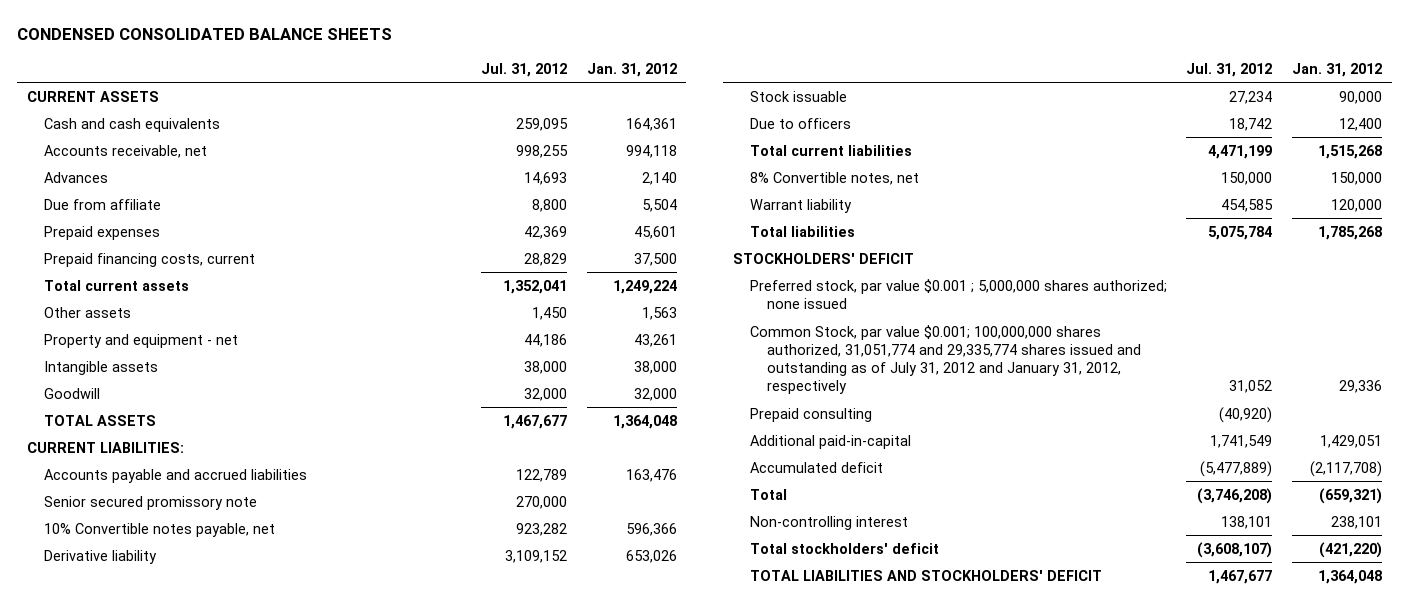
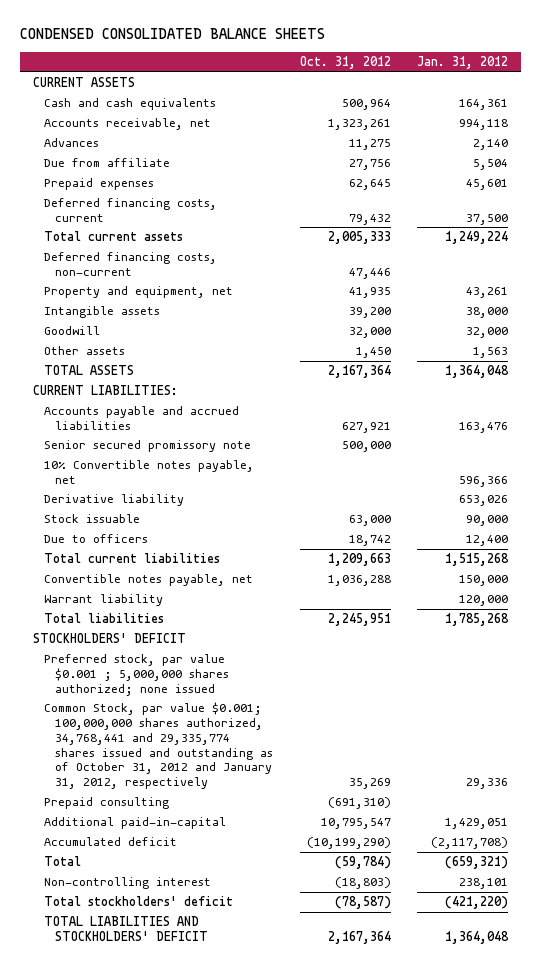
[481,62,568,77] Jul. 31, 2012 -> none
none -> [299,56,391,70] Oct. 31, 2012
[44,252,256,267] Prepaid financing costs, current -> [43,198,217,222] Deferred financing costs, current
none -> [43,252,217,276] Deferred financing costs, non-current
[44,333,239,348] Property and equipment - net -> [43,286,233,299] Property and equipment, net
[44,306,132,318] Other assets -> [43,346,125,356] Other assets
[749,171,919,185] 8% Convertible notes, net -> [43,574,253,587] Convertible notes payable, net
[749,324,1141,395] Common Stock, par value $0.001; 100,000,000 shares authorized, 31,051,774 and 29,335,774 shares issued and outstanding as of July 31, 2012 and January 31, 2012, respectively -> [43,702,274,790] Common Stock, par value $0.001; 100,000,000 shares authorized, 34,768,441 and 29,335,774 shares issued and outstanding as of October 31, 2012 and January 31, 2012, respectively

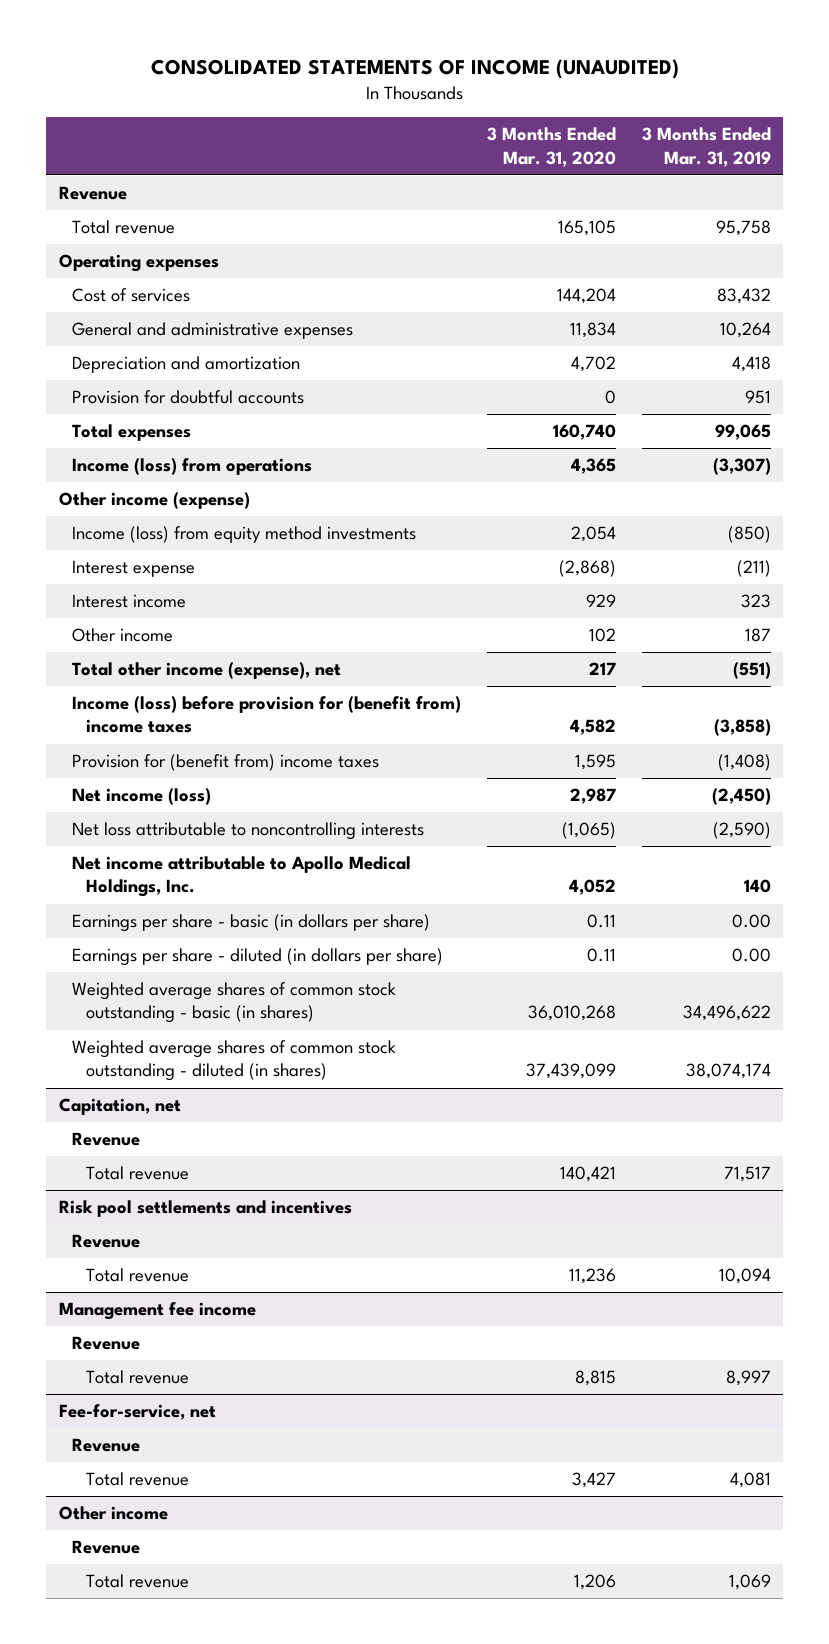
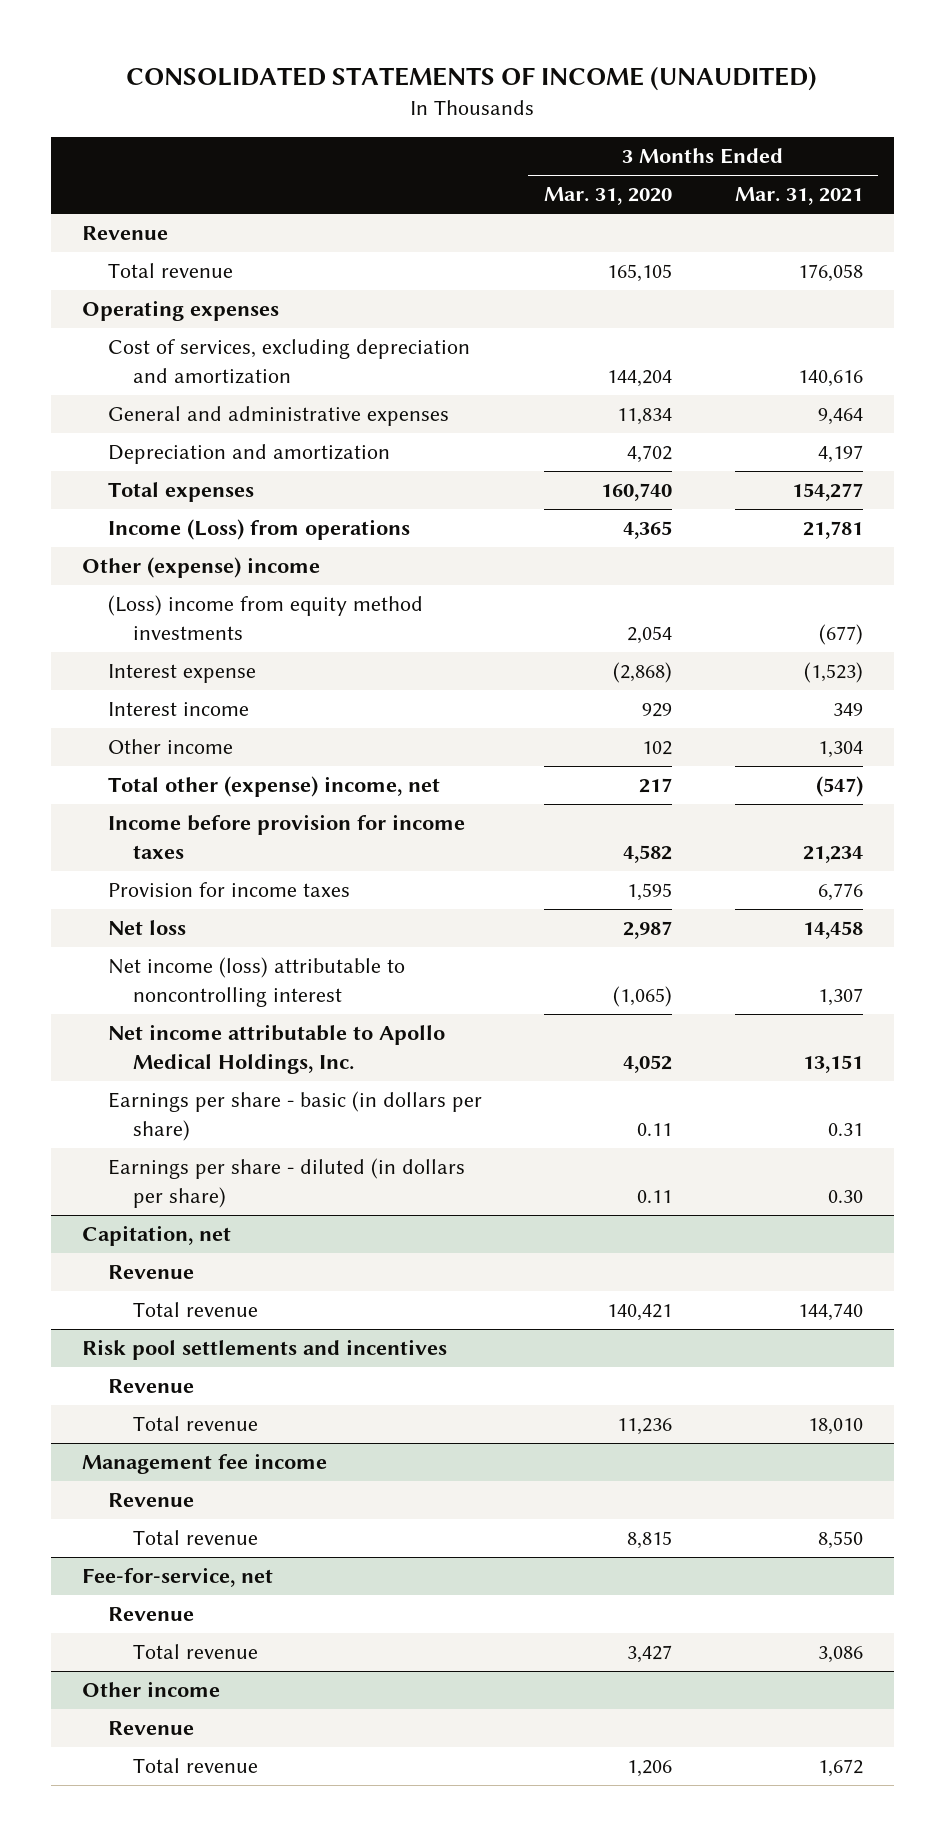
[641,127,771,167] 3 Months Ended Mar. 31, 2019 -> none
none -> [734,187,863,206] Mar. 31, 2021
[72,288,191,303] Cost of services -> [107,339,470,384] Cost of services, excluding depreciation and amortization
[72,390,305,405] Provision for doubtful accounts -> none
[72,458,313,476] Income (loss) from operations -> [107,519,410,541] Income (Loss) from operations
[58,492,250,510] Other income (expense) -> [81,557,320,579] Other (expense) income
[72,526,417,544] Income (loss) from equity method investments -> [107,595,423,640] (Loss) income from equity method investments
[72,662,342,680] Total other income (expense), net -> [107,776,440,798] Total other (expense) income, net
[72,696,462,734] Income (loss) before provision for (benefit from) income taxes -> [107,814,465,859] Income before provision for income taxes
[72,754,380,772] Provision for (benefit from) income taxes -> [107,882,350,898] Provision for income taxes
[72,788,212,806] Net income (loss) -> [107,920,186,936] Net loss
[72,822,425,841] Net loss attributable to noncontrolling interests -> [107,957,405,1007] Net income (loss) attributable to noncontrolling interest
[72,982,397,1024] Weighted average shares of common stock outstanding - basic (in shares) -> none
[72,1040,397,1082] Weighted average shares of common stock outstanding - diluted (in shares) -> none

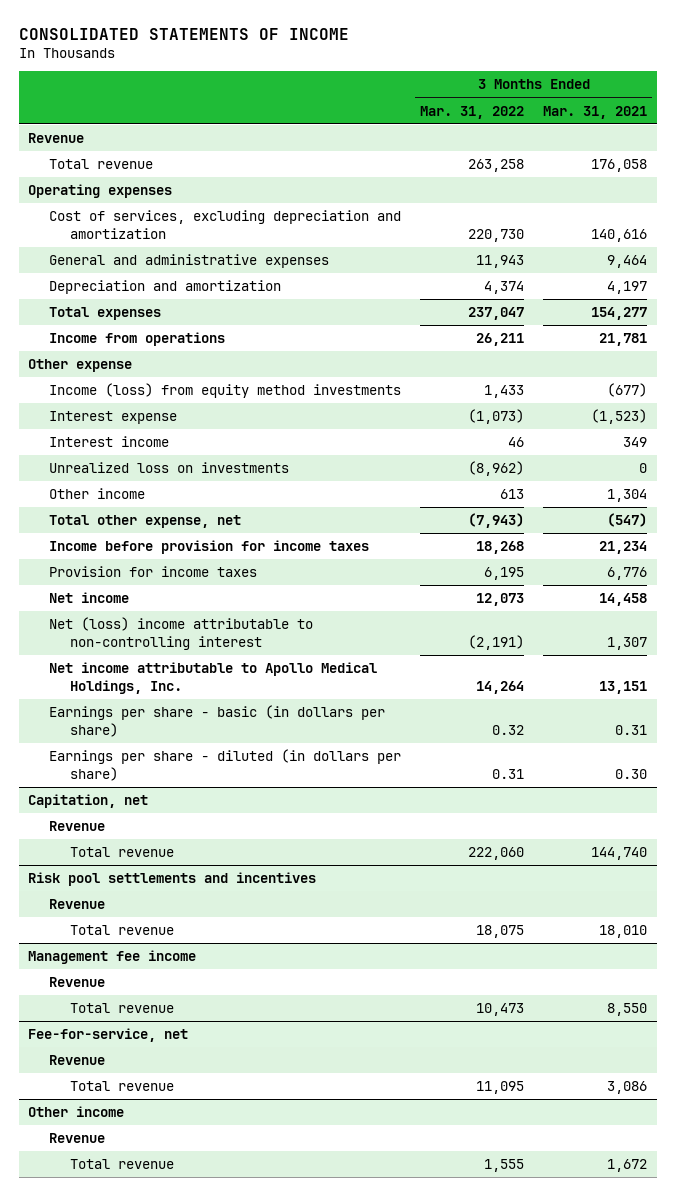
[126,65,818,91] CONSOLIDATED STATEMENTS OF INCOME (UNAUDITED) -> [18,27,349,40] CONSOLIDATED STATEMENTS OF INCOME
[544,187,673,206] Mar. 31, 2020 -> none
none -> [419,105,524,119] Mar. 31, 2022
[107,519,410,541] Income (Loss) from operations -> [48,332,225,347] Income from operations
[81,557,320,579] Other (expense) income -> [28,359,133,373] Other expense
[107,595,423,640] (Loss) income from equity method investments -> [48,383,401,399] Income (loss) from equity method investments
none -> [48,462,289,474] Unrealized loss on investments
[107,776,440,798] Total other (expense) income, net -> [48,515,241,529] Total other expense, net
[107,920,186,936] Net loss -> [48,592,129,604] Net income
[107,957,405,1007] Net income (loss) attributable to noncontrolling interest -> [48,617,313,650] Net (loss) income attributable to non-controlling interest

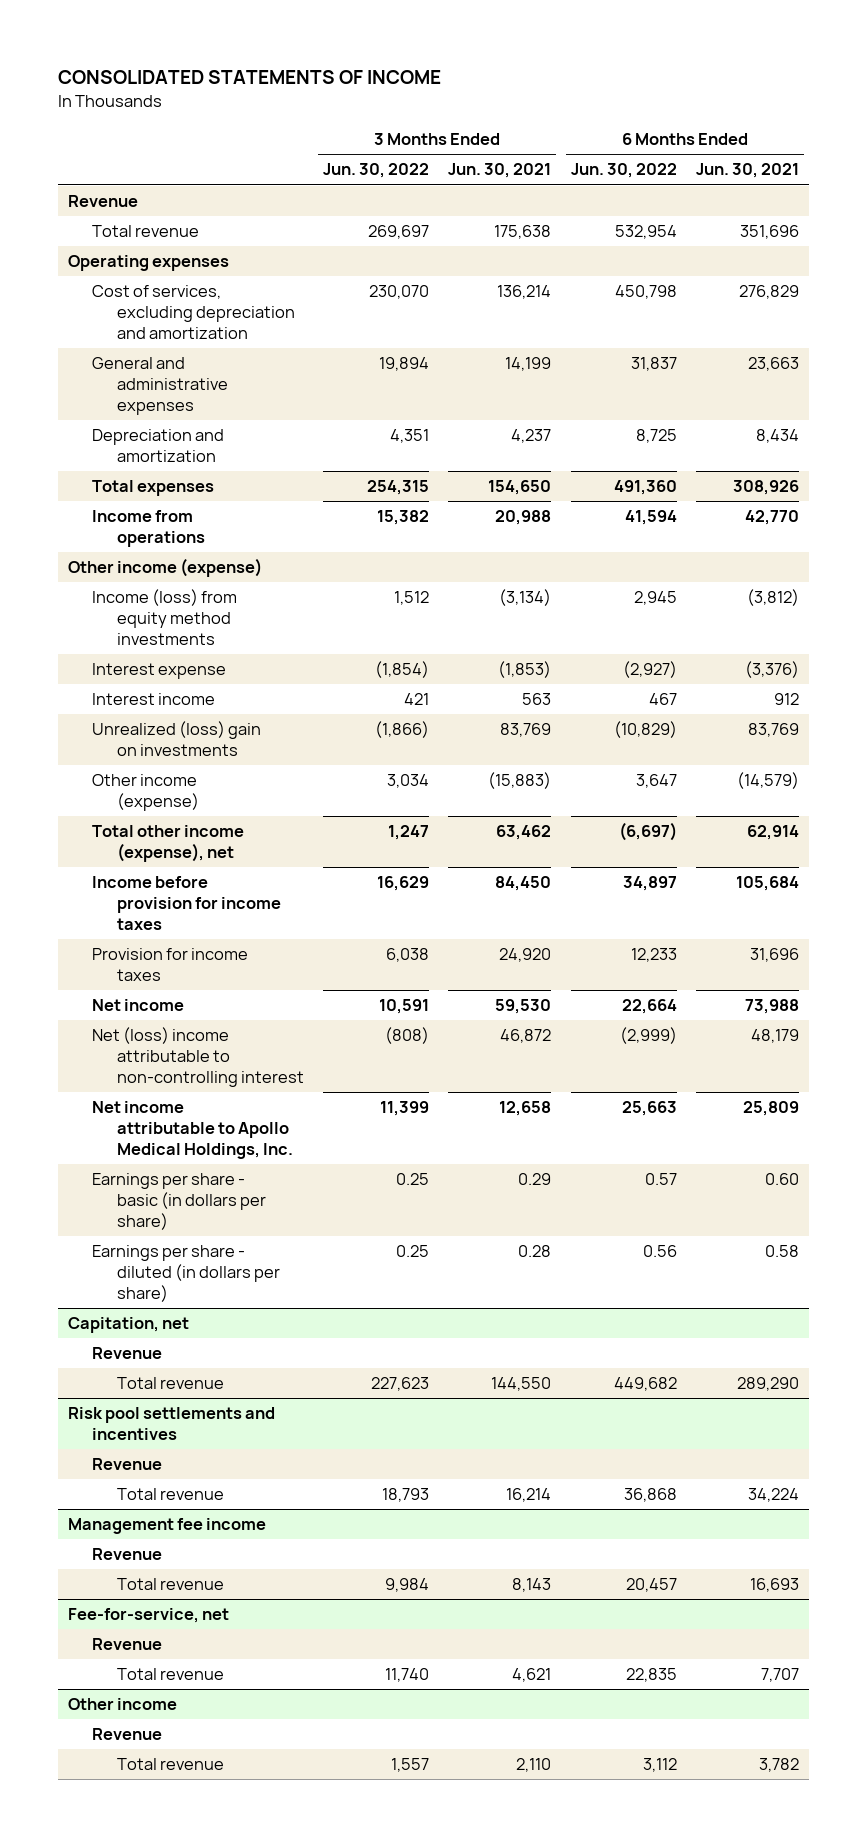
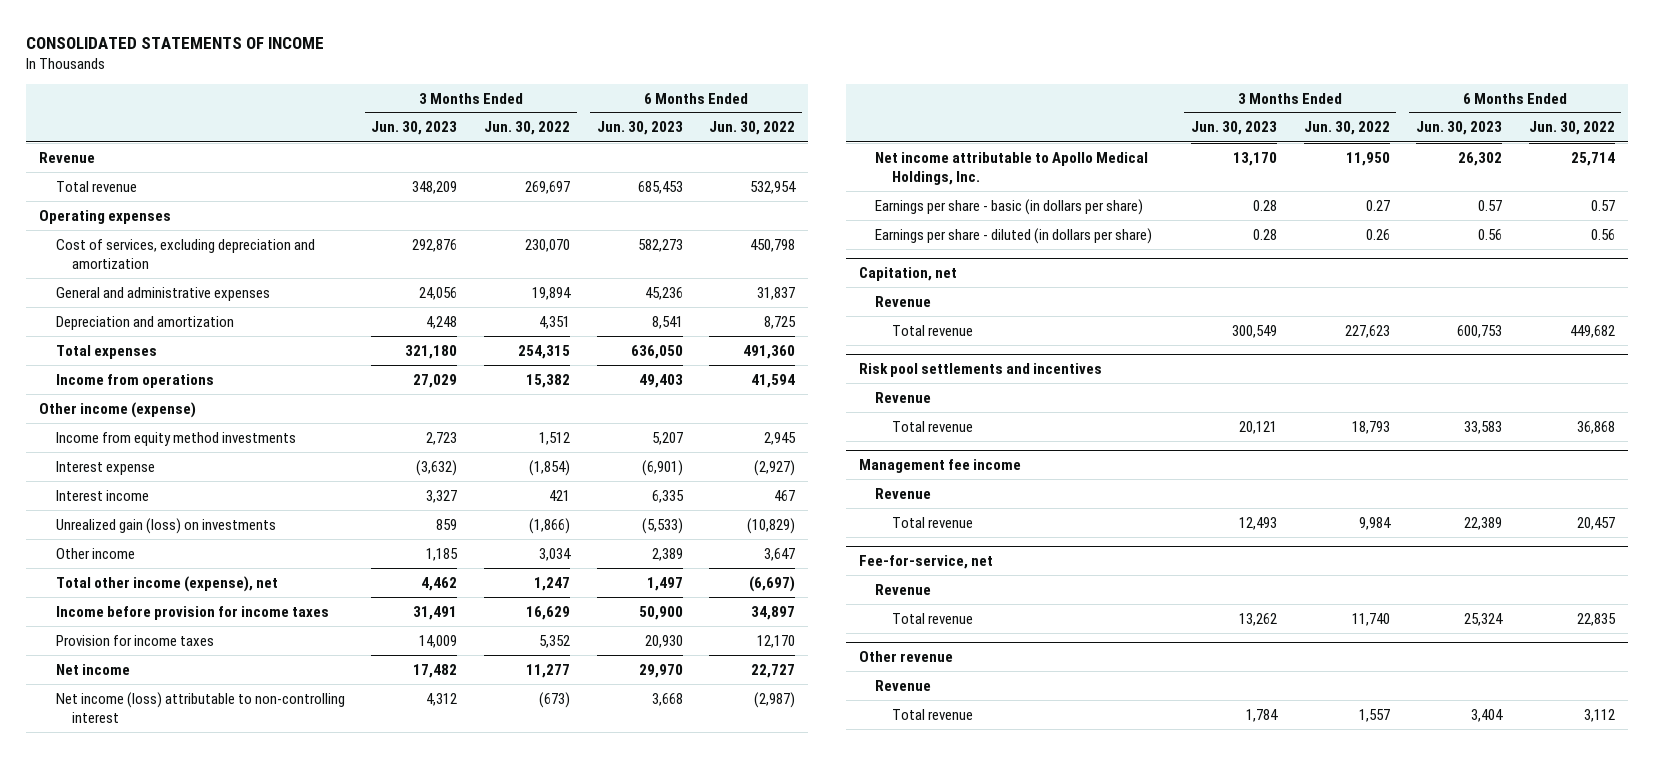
[448,163,552,179] Jun. 30, 2021 -> none
[696,163,800,179] Jun. 30, 2021 -> none
none -> [371,121,458,136] Jun. 30, 2023
none -> [596,121,683,136] Jun. 30, 2023
[92,589,238,646] Income (loss) from equity method investments -> [55,431,296,446] Income from equity method investments
[92,721,262,757] Unrealized (loss) gain on investments -> [55,517,276,534] Unrealized gain (loss) on investments
[92,774,199,812] Other income (expense) -> [55,547,135,559] Other income
[386,948,430,963] 6,038 -> [538,634,570,648] 5,352
[630,948,677,963] 12,233 -> [757,634,796,648] 12,170
[379,999,430,1015] 10,591 -> [525,663,570,678] 11,277
[621,999,677,1015] 22,664 -> [751,663,796,678] 22,727
[92,1027,304,1088] Net (loss) income attributable to non-controlling interest -> [55,691,345,723] Net income (loss) attributable to non-controlling interest
[385,1027,430,1045] (808) -> [538,691,570,708] (673)
[619,1027,677,1045] (2,999) -> [754,691,796,708] (2,987)
[380,1101,430,1117] 11,399 -> [1345,151,1390,166] 11,950
[621,1101,677,1117] 25,663 -> [1570,151,1615,166] 25,714
[396,1173,430,1186] 0.25 -> [1365,199,1390,211] 0.27
[396,1245,430,1258] 0.25 -> [1365,228,1390,240] 0.26
[67,1698,177,1711] Other income -> [858,651,953,663] Other revenue

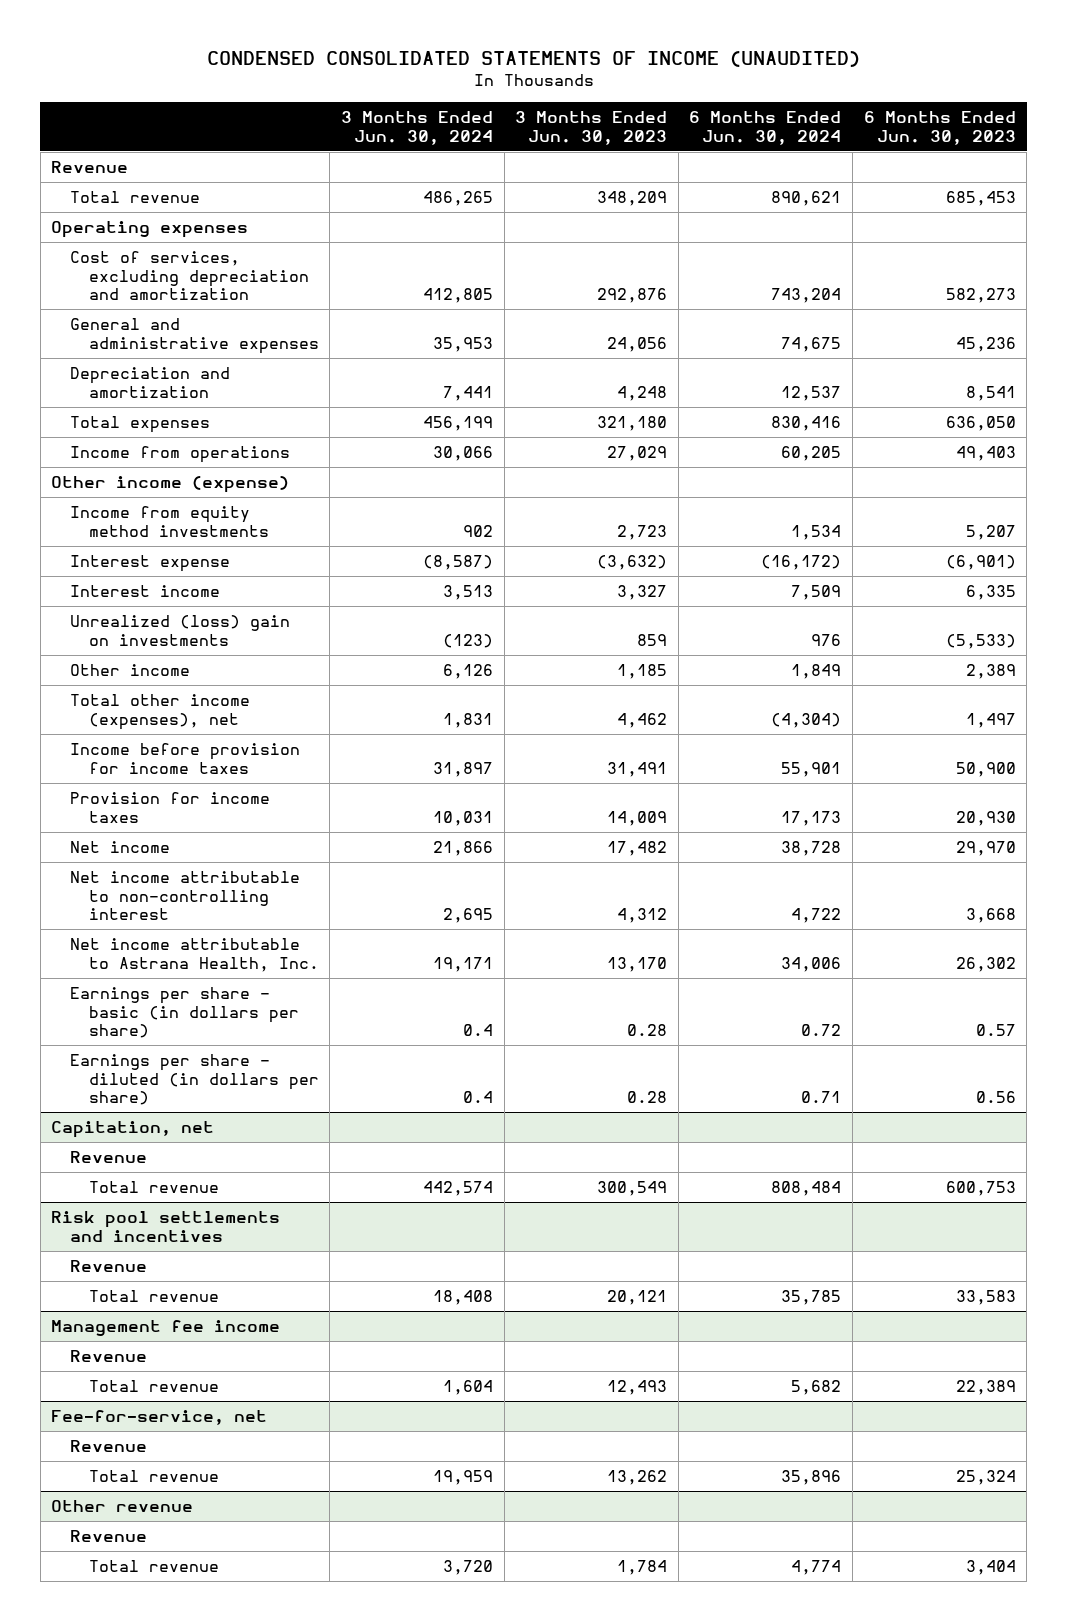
[26,37,325,50] CONSOLIDATED STATEMENTS OF INCOME -> [206,51,860,68] CONDENSED CONSOLIDATED STATEMENTS OF INCOME (UNAUDITED)
[483,121,570,136] Jun. 30, 2022 -> none
[709,121,796,136] Jun. 30, 2022 -> none
none -> [341,111,494,145] 3 Months Ended Jun. 30, 2024
none -> [689,111,842,145] 6 Months Ended Jun. 30, 2024
[55,517,276,534] Unrealized gain (loss) on investments -> [70,615,291,646] Unrealized (loss) gain on investments
[55,575,278,592] Total other income (expense), net -> [70,694,251,730] Total other income (expenses), net
[55,691,345,723] Net income (loss) attributable to non-controlling interest -> [70,871,301,921] Net income attributable to non-controlling interest
[875,151,1149,185] Net income attributable to Apollo Medical Holdings, Inc. -> [70,938,319,972] Net income attributable to Astrana Health, Inc.

